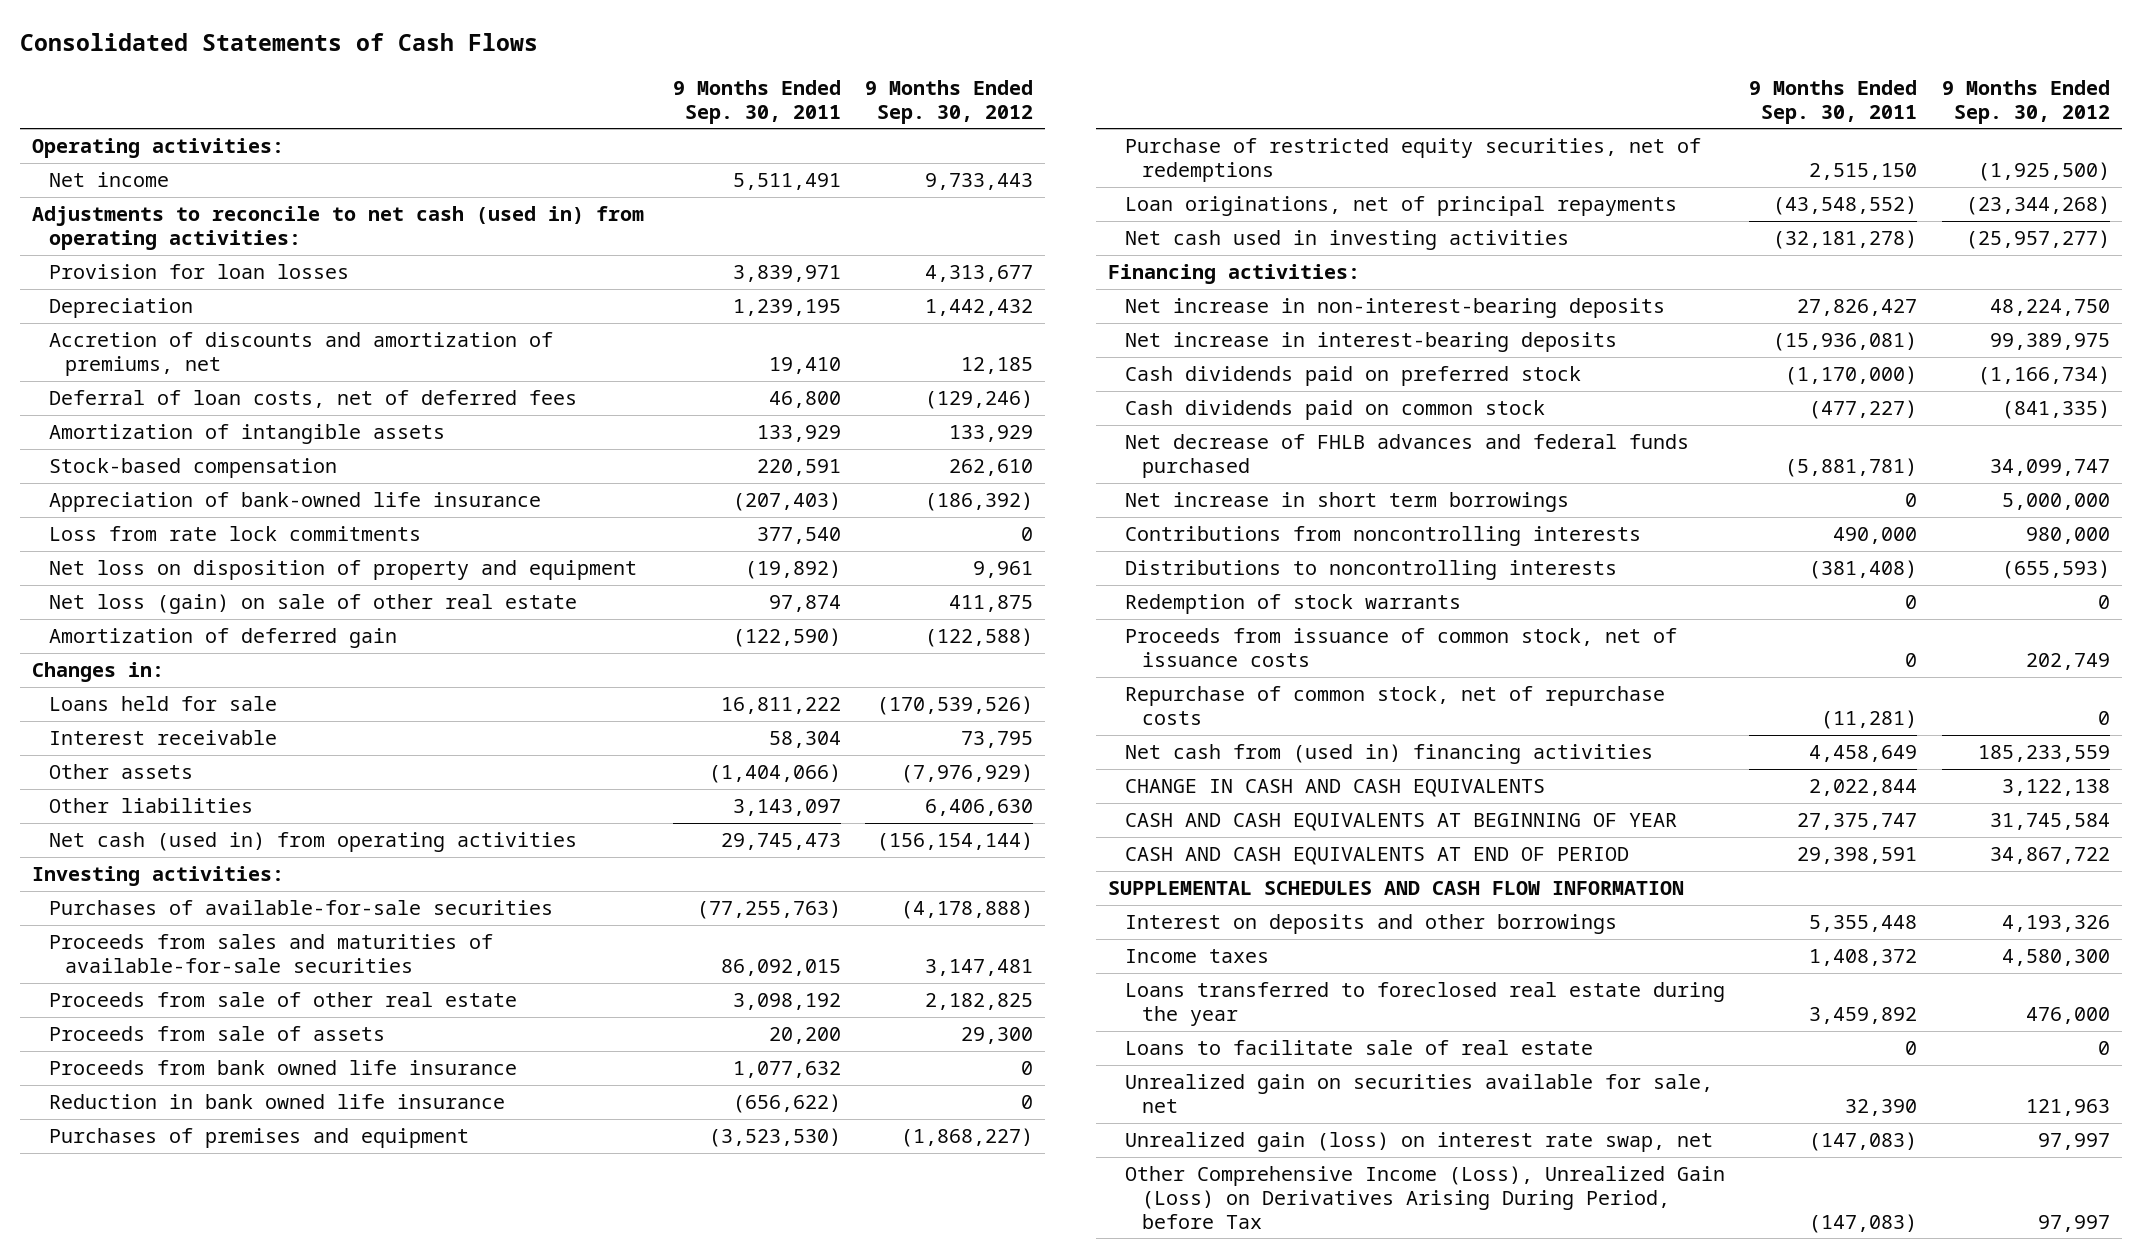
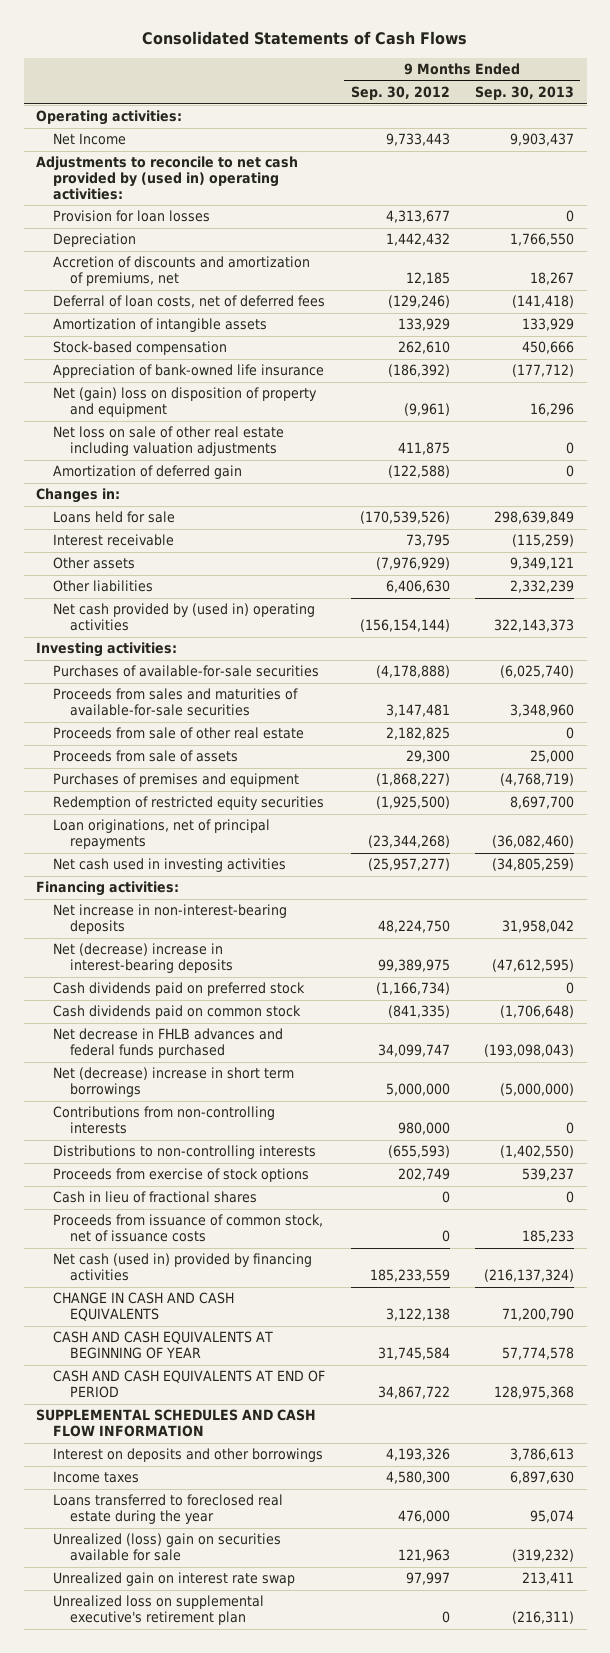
[672,80,841,124] 9 Months Ended Sep. 30, 2011 -> none
none -> [474,85,574,100] Sep. 30, 2013
[48,172,169,188] Net income -> [53,133,127,146] Net Income
[31,206,644,250] Adjustments to reconcile to net cash (used in) from operating activities: -> [36,156,299,200] Adjustments to reconcile to net cash provided by (used in) operating activities:
[48,526,421,542] Loss from rate lock commitments -> none
[48,560,637,581] Net loss on disposition of property and equipment -> [53,387,318,417] Net (gain) loss on disposition of property and equipment
[973,561,1034,579] 9,961 -> [403,402,450,416] (9,961)
[48,594,577,615] Net loss (gain) on sale of other real estate -> [53,426,285,456] Net loss on sale of other real estate including valuation adjustments
[48,832,577,853] Net cash (used in) from operating activities -> [53,603,316,631] Net cash provided by (used in) operating activities
[48,1060,517,1076] Proceeds from bank owned life insurance -> none
[48,1094,505,1110] Reduction in bank owned life insurance -> none
[1124,138,1701,182] Purchase of restricted equity securities, net of redemptions -> [53,796,325,811] Redemption of restricted equity securities
[1124,332,1617,353] Net increase in interest-bearing deposits -> [53,943,234,973] Net (decrease) increase in interest-bearing deposits
[1124,594,1461,615] Redemption of stock warrants -> none
[1124,686,1665,725] Repurchase of common stock, net of repurchase costs -> none
[1124,434,1689,478] Net decrease of FHLB advances and federal funds purchased -> [53,1028,284,1058] Net decrease in FHLB advances and federal funds purchased
[1124,492,1569,513] Net increase in short term borrowings -> [53,1067,295,1097] Net (decrease) increase in short term borrowings
[1124,526,1641,547] Contributions from noncontrolling interests -> [53,1106,276,1134] Contributions from non-controlling interests
[1124,560,1617,581] Distributions to noncontrolling interests -> [53,1145,317,1160] Distributions to non-controlling interests
none -> [53,1168,310,1183] Proceeds from exercise of stock options
none -> [53,1191,258,1204] Cash in lieu of fractional shares
[2025,652,2110,670] 202,749 -> [441,1229,450,1242] 0
[1124,744,1653,765] Net cash from (used in) financing activities -> [53,1253,313,1281] Net cash (used in) provided by financing activities
[1124,1040,1593,1056] Loans to facilitate sale of real estate -> none
[1124,1166,1725,1229] Other Comprehensive Income (Loss), Unrealized Gain (Loss) on Derivatives Arising During Period, before Tax -> none
[1124,1074,1713,1113] Unrealized gain on securities available for sale, net -> [53,1533,282,1561] Unrealized (loss) gain on securities available for sale
[1124,1132,1713,1153] Unrealized gain (loss) on interest rate swap, net -> [53,1572,296,1587] Unrealized gain on interest rate swap
none -> [53,1595,265,1625] Unrealized loss on supplemental executive's retirement plan

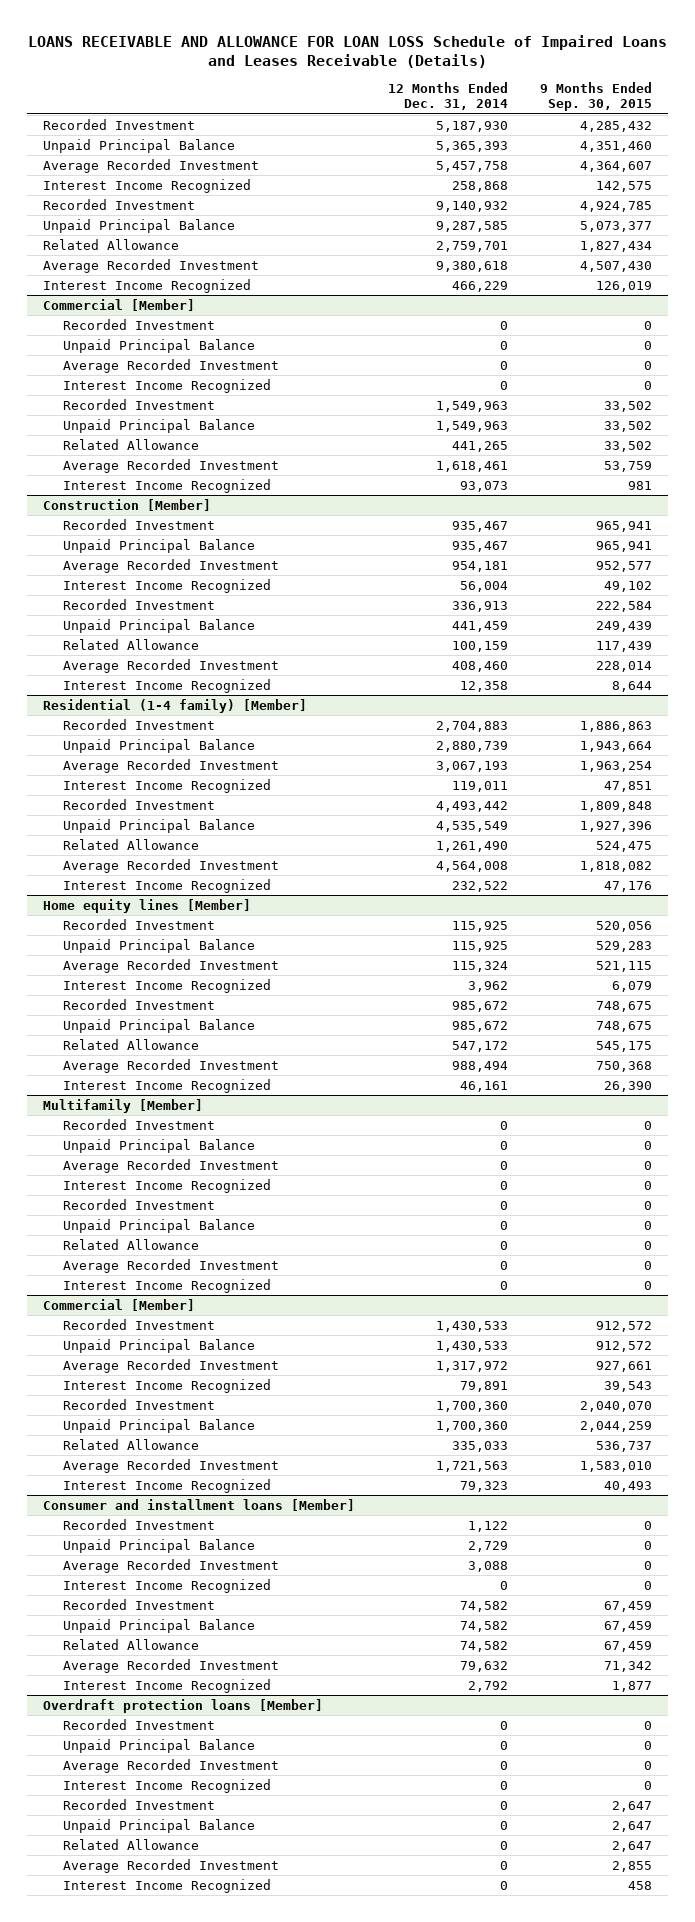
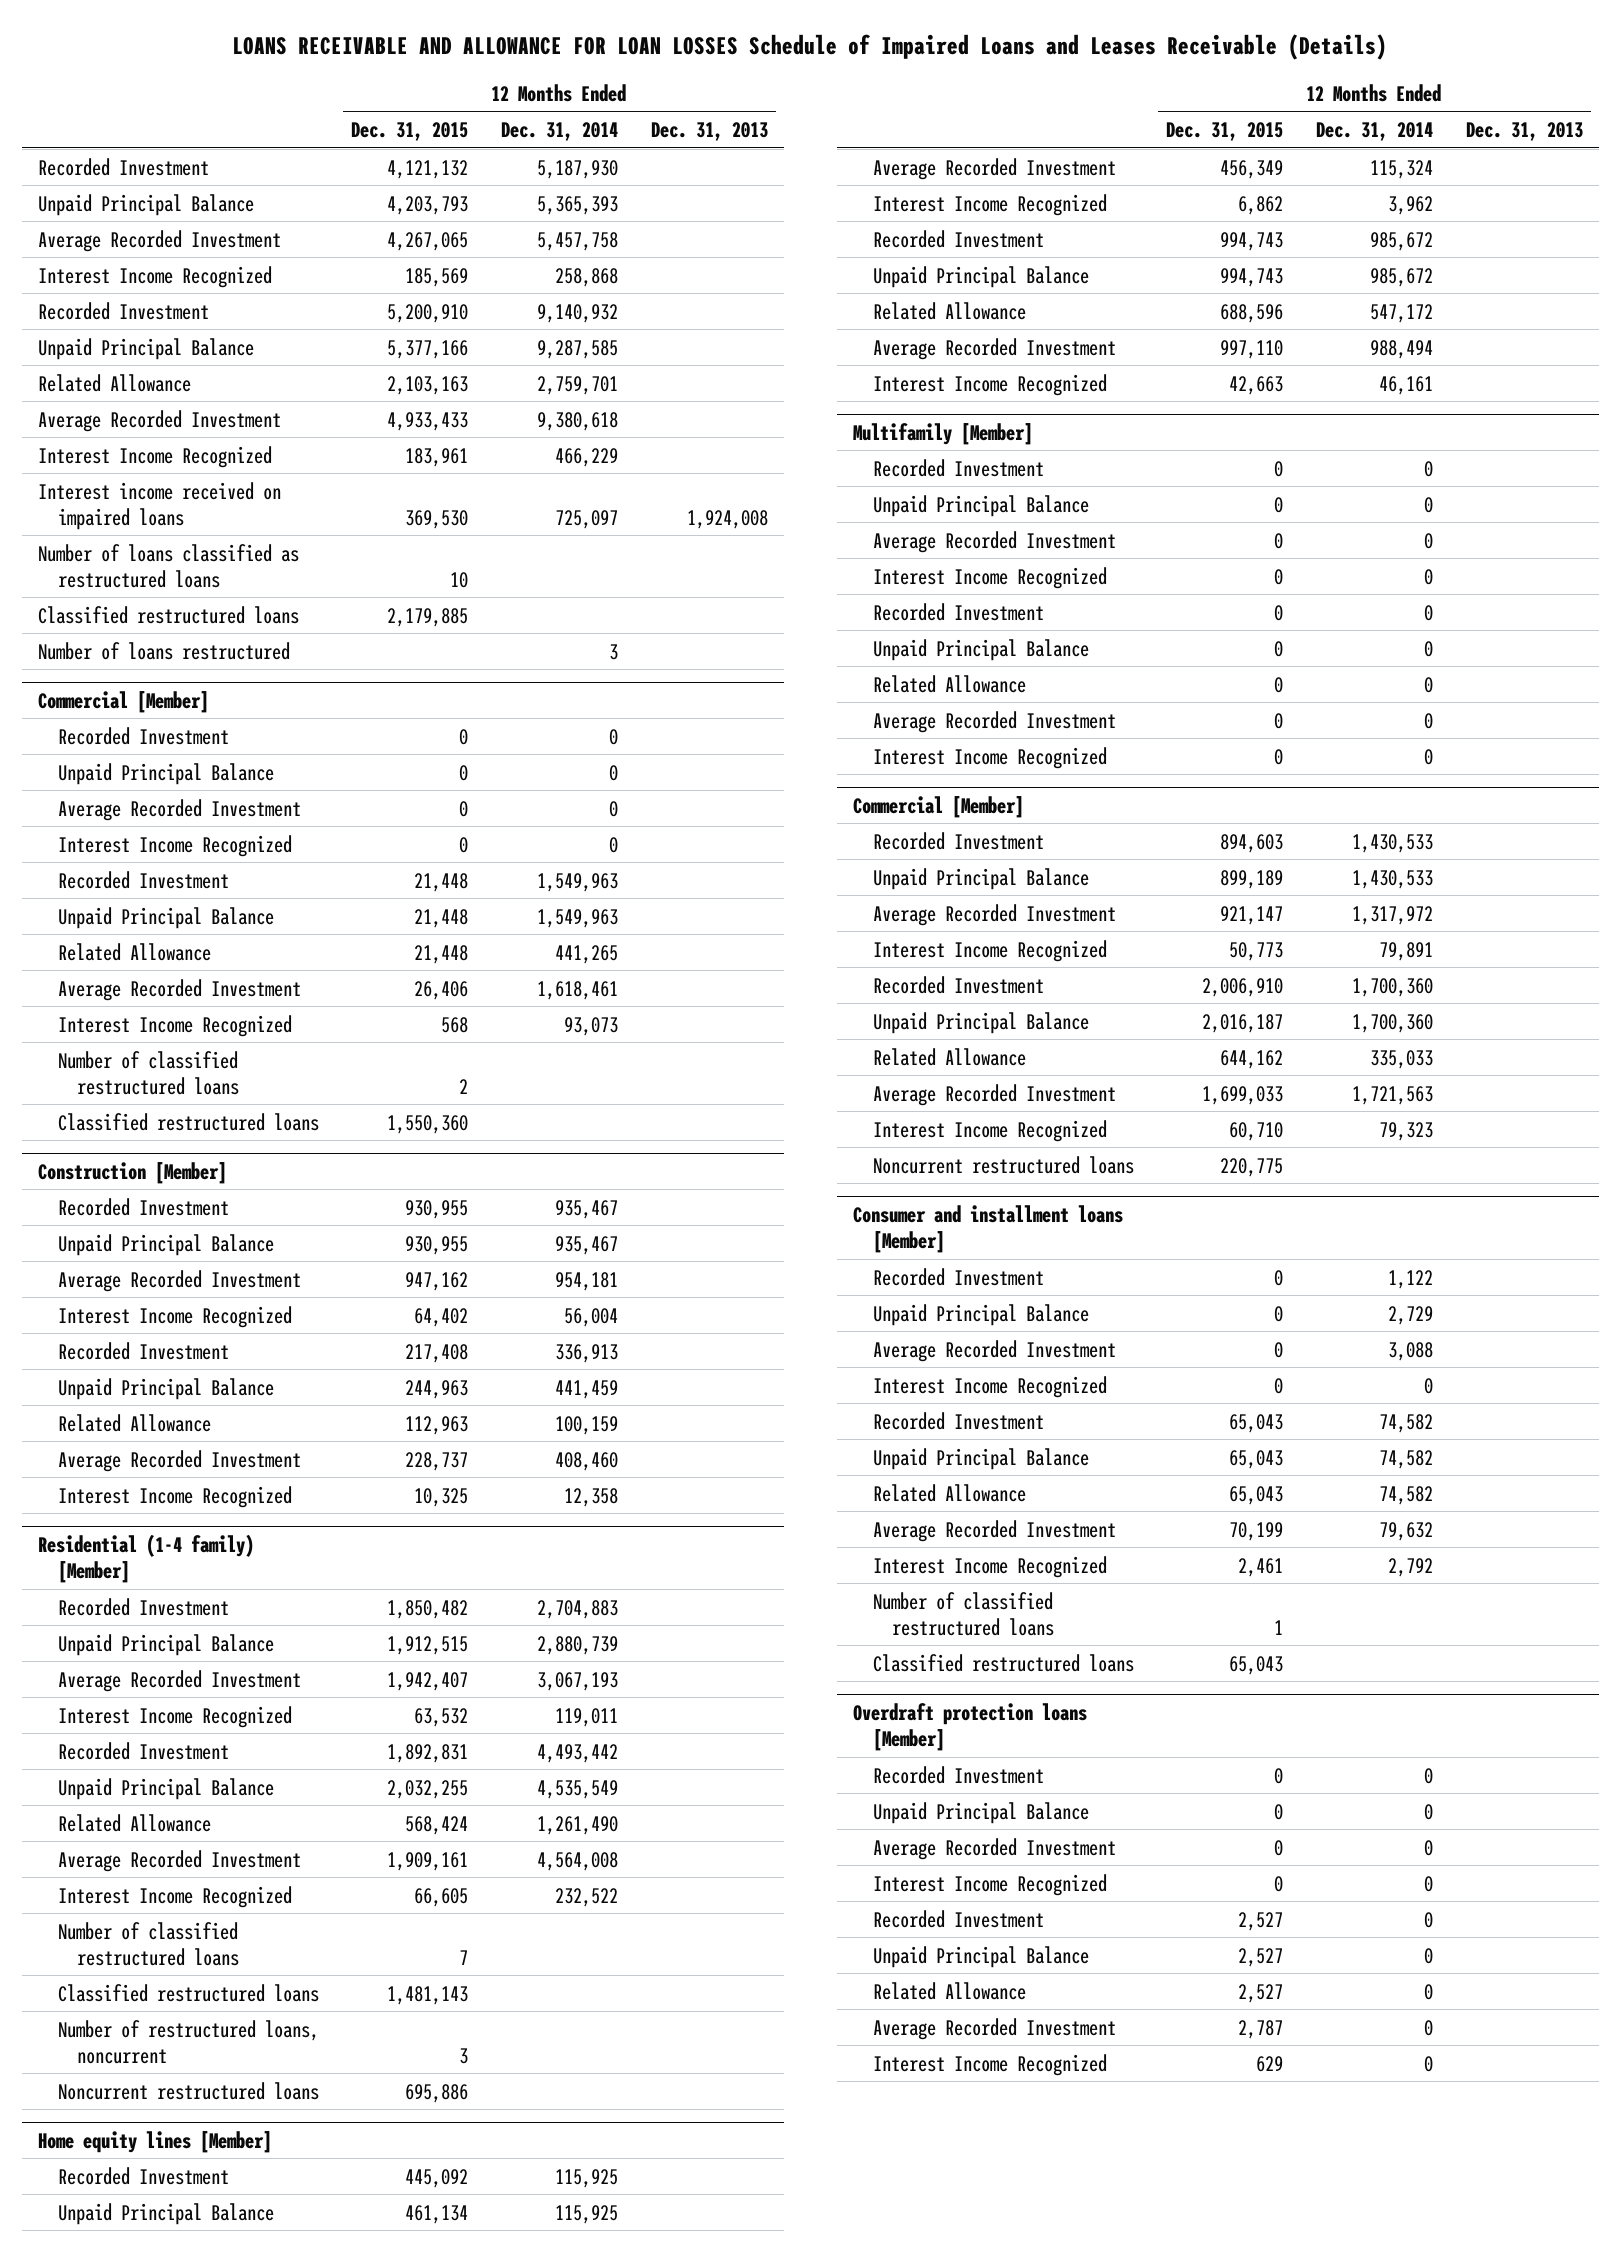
[27,34,667,69] LOANS RECEIVABLE AND ALLOWANCE FOR LOAN LOSS Schedule of Impaired Loans and Leases Receivable (Details) -> [232,34,1388,61] LOANS RECEIVABLE AND ALLOWANCE FOR LOAN LOSSES Schedule of Impaired Loans and Leases Receivable (Details)
[539,82,652,112] 9 Months Ended Sep. 30, 2015 -> none
none -> [351,122,469,142] Dec. 31, 2015
none -> [650,122,768,142] Dec. 31, 2013
none -> [37,481,281,530] Interest income received on impaired loans
none -> [37,543,299,588] Number of loans classified as restructured loans
none -> [37,605,299,624] Classified restructured loans
none -> [37,641,290,660] Number of loans restructured
none -> [57,1050,240,1095] Number of classified restructured loans
none -> [57,1112,319,1131] Classified restructured loans
none -> [57,1921,240,1966] Number of classified restructured loans
none -> [57,1983,319,2002] Classified restructured loans
none -> [57,2019,319,2064] Number of restructured loans, noncurrent
none -> [57,2081,319,2100] Noncurrent restructured loans
none -> [872,1155,1134,1174] Noncurrent restructured loans
none -> [872,1591,1055,1636] Number of classified restructured loans
none -> [872,1653,1134,1672] Classified restructured loans

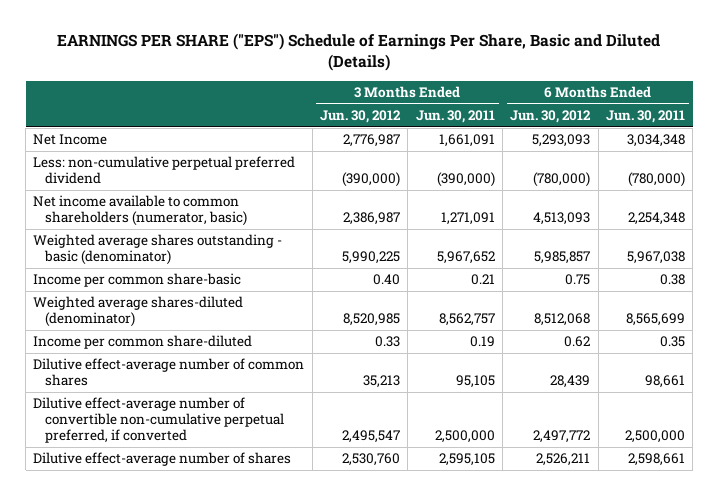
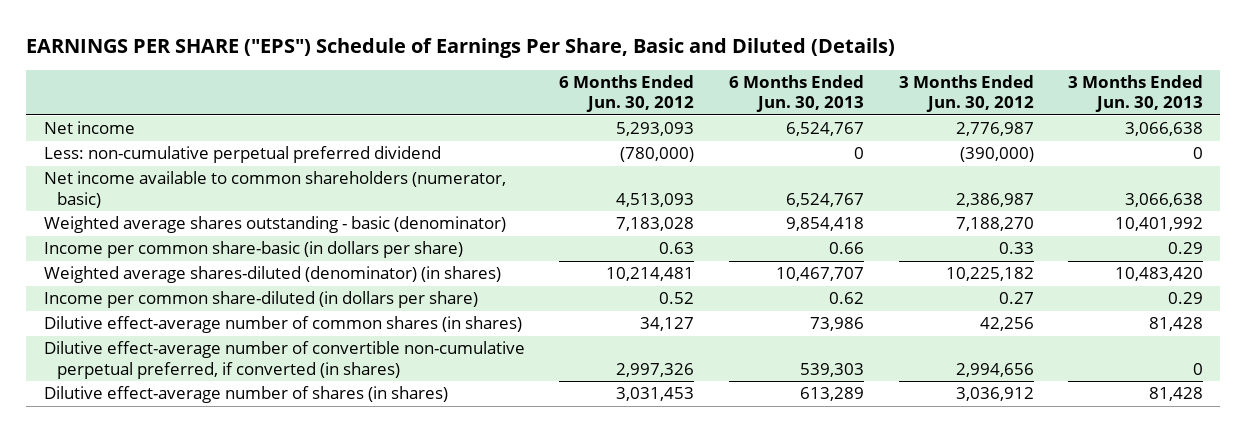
[415,109,495,123] Jun. 30, 2011 -> none
[606,109,686,123] Jun. 30, 2011 -> none
none -> [728,74,864,113] 6 Months Ended Jun. 30, 2013
none -> [1068,74,1204,113] 3 Months Ended Jun. 30, 2013
[33,134,108,146] Net Income -> [43,121,135,135] Net income
[342,251,401,265] 5,990,225 -> [955,217,1034,232] 7,188,270
[534,251,591,265] 5,985,857 -> [616,217,695,232] 7,183,028
[33,273,242,288] Income per common share-basic -> [43,241,463,259] Income per common share-basic (in dollars per share)
[373,274,401,286] 0.40 -> [998,242,1034,255] 0.33
[565,274,591,286] 0.75 -> [659,242,695,255] 0.63
[33,296,244,328] Weighted average shares-diluted (denominator) -> [43,266,501,284] Weighted average shares-diluted (denominator) (in shares)
[343,313,401,327] 8,520,985 -> [945,267,1034,282] 10,225,182
[534,313,591,327] 8,512,068 -> [606,267,695,282] 10,214,481
[33,335,253,350] Income per common share-diluted -> [43,291,478,309] Income per common share-diluted (in dollars per share)
[375,336,401,348] 0.33 -> [998,292,1034,305] 0.27
[564,336,591,348] 0.62 -> [659,292,695,305] 0.52
[33,358,305,387] Dilutive effect-average number of common shares -> [43,316,522,334] Dilutive effect-average number of common shares (in shares)
[363,375,401,389] 35,213 -> [979,317,1034,332] 42,256
[550,375,591,389] 28,439 -> [640,317,695,332] 34,127
[33,397,284,444] Dilutive effect-average number of convertible non-cumulative perpetual preferred, if converted -> [43,341,525,379] Dilutive effect-average number of convertible non-cumulative perpetual preferred, if converted (in shares)
[342,430,401,444] 2,495,547 -> [955,362,1034,377] 2,994,656
[533,430,591,444] 2,497,772 -> [616,362,695,377] 2,997,326
[33,452,292,467] Dilutive effect-average number of shares -> [43,386,448,404] Dilutive effect-average number of shares (in shares)
[342,453,401,467] 2,530,760 -> [955,387,1034,402] 3,036,912
[536,453,591,467] 2,526,211 -> [616,387,695,402] 3,031,453

